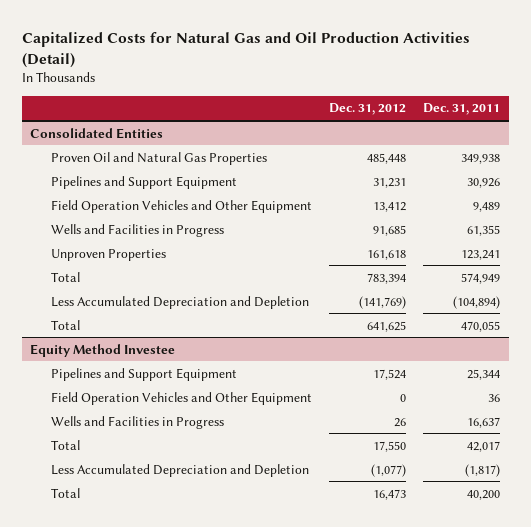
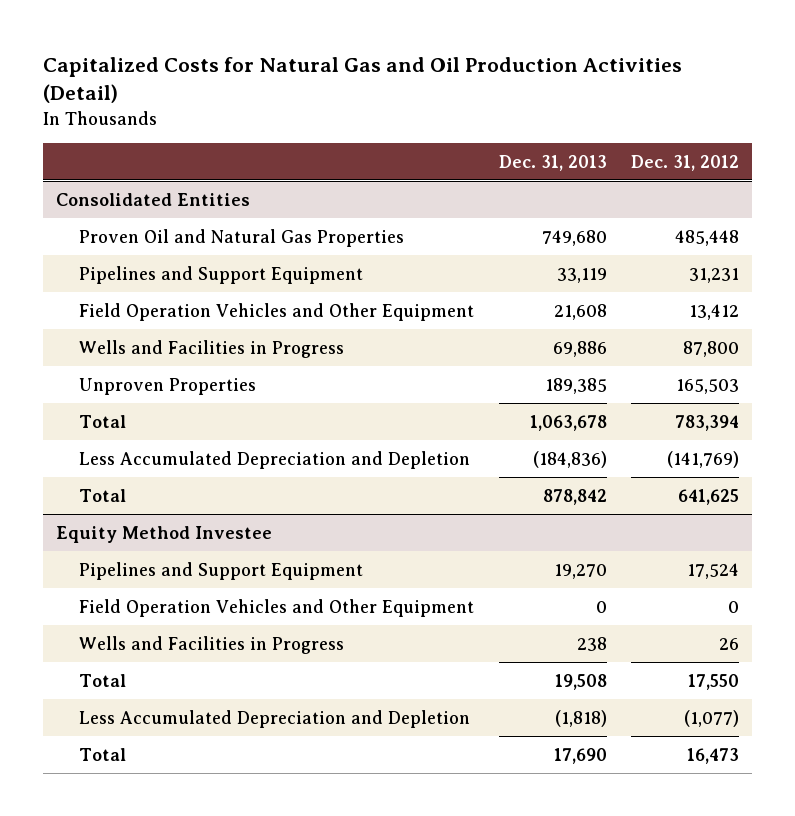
[423,103,501,116] Dec. 31, 2011 -> none
none -> [498,154,607,171] Dec. 31, 2013
[373,224,407,236] 91,685 -> [683,340,740,357] 87,800
[367,249,407,260] 161,618 -> [676,378,740,394] 165,503

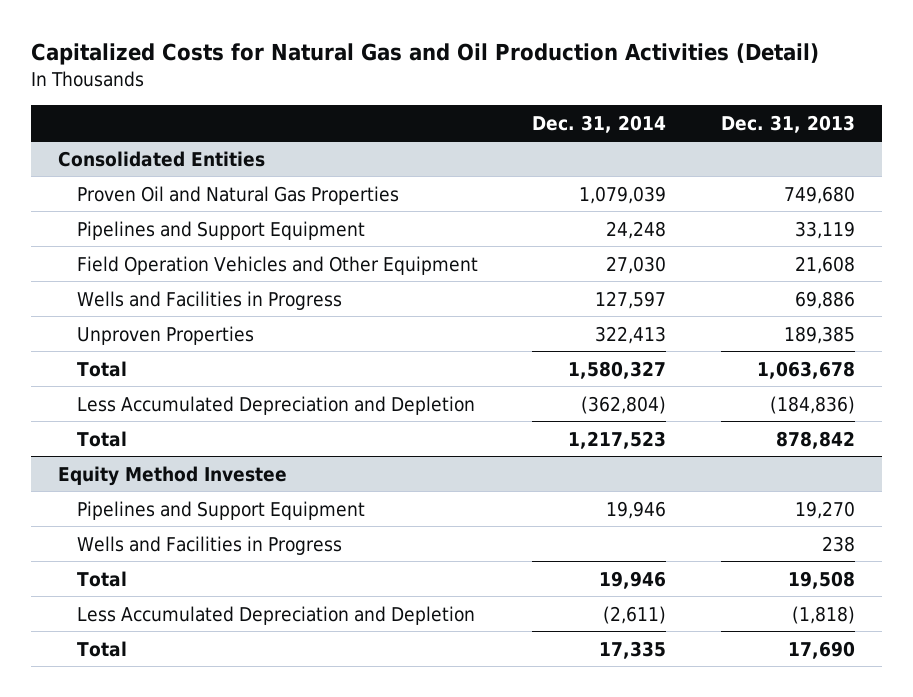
[631,154,740,171] Dec. 31, 2012 -> none
none -> [532,114,667,133] Dec. 31, 2014
[78,598,474,617] Field Operation Vehicles and Other Equipment -> none

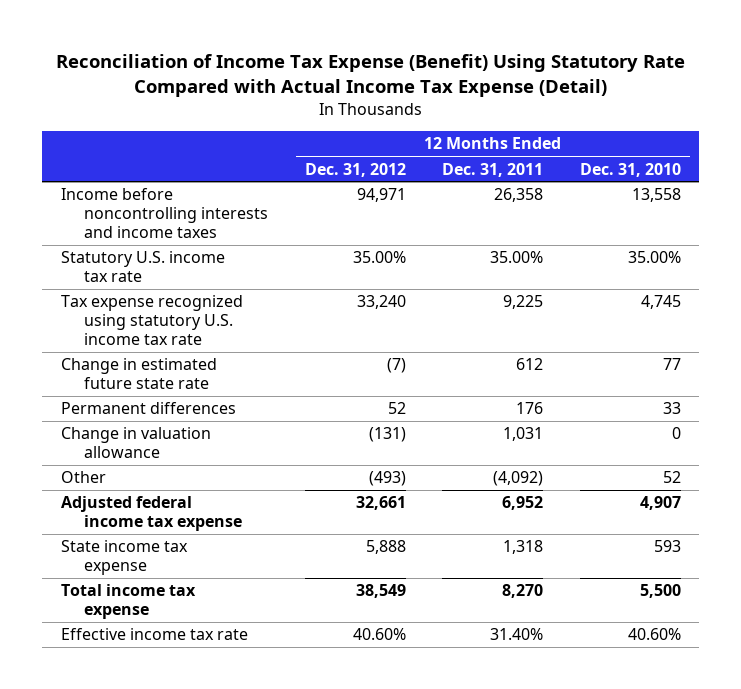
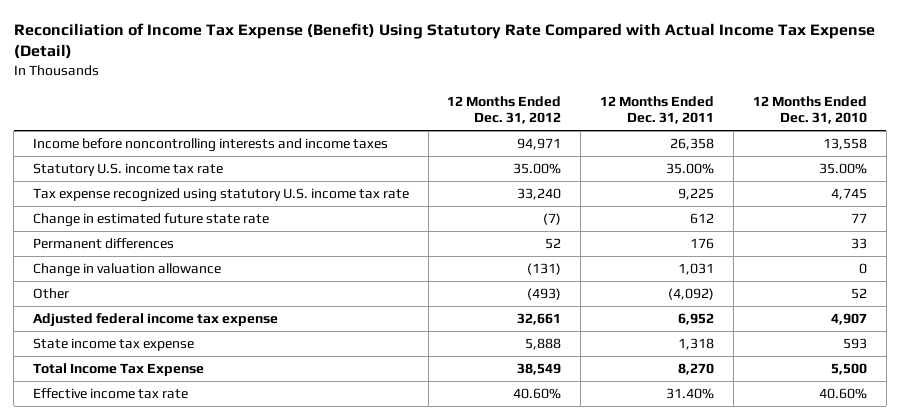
[60,584,196,620] Total income tax expense -> [32,363,204,377] Total Income Tax Expense

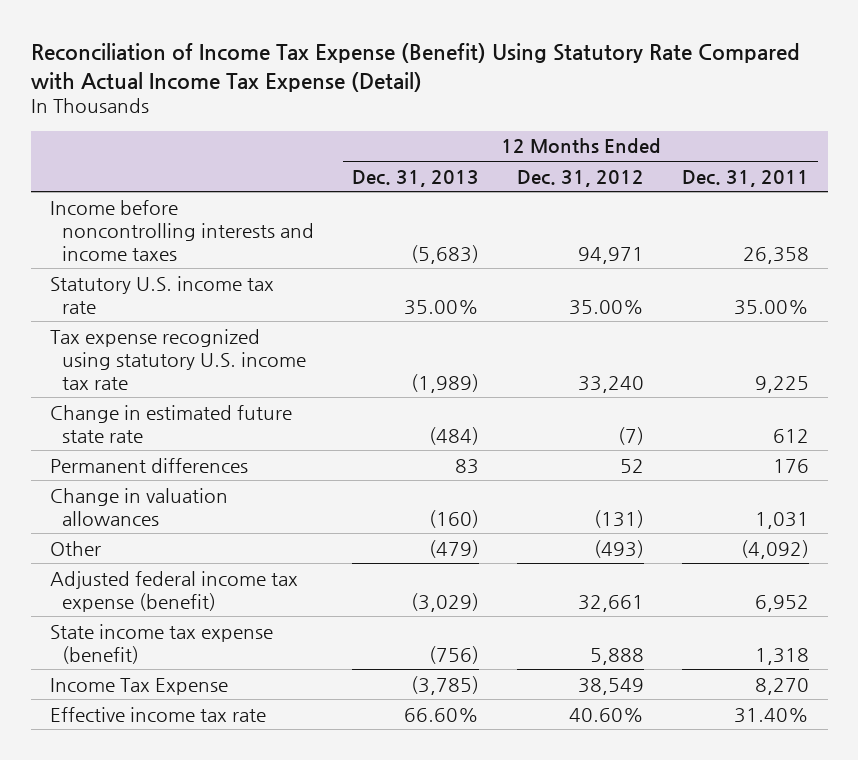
[752,96,867,125] 12 Months Ended Dec. 31, 2010 -> none
none -> [352,169,480,187] Dec. 31, 2013
[32,263,221,278] Change in valuation allowance -> [49,487,228,526] Change in valuation allowances
[32,313,278,328] Adjusted federal income tax expense -> [49,570,298,612] Adjusted federal income tax expense (benefit)
[32,338,194,352] State income tax expense -> [49,623,273,664] State income tax expense (benefit)
[32,363,204,377] Total Income Tax Expense -> [49,677,228,695] Income Tax Expense

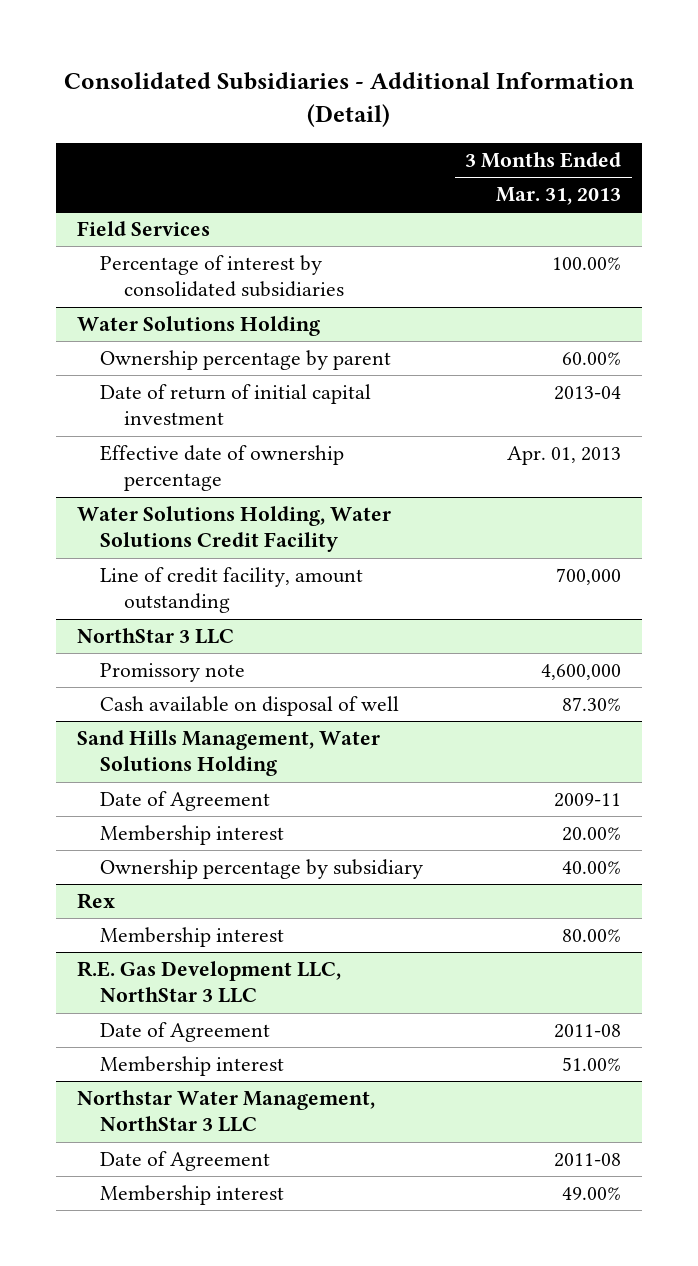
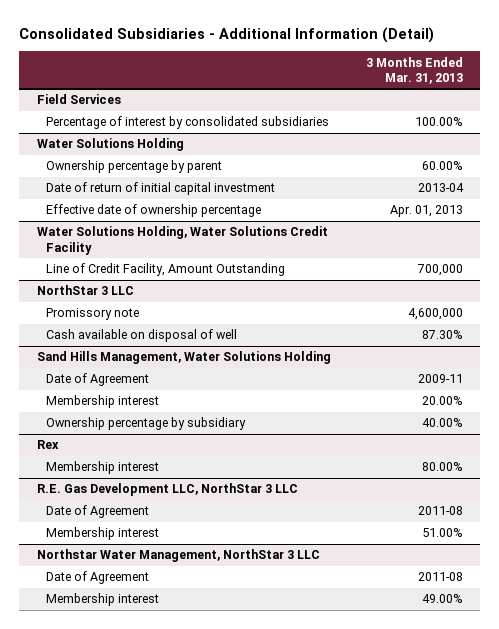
[100,566,364,614] Line of credit facility, amount outstanding -> [45,263,285,277] Line of Credit Facility, Amount Outstanding

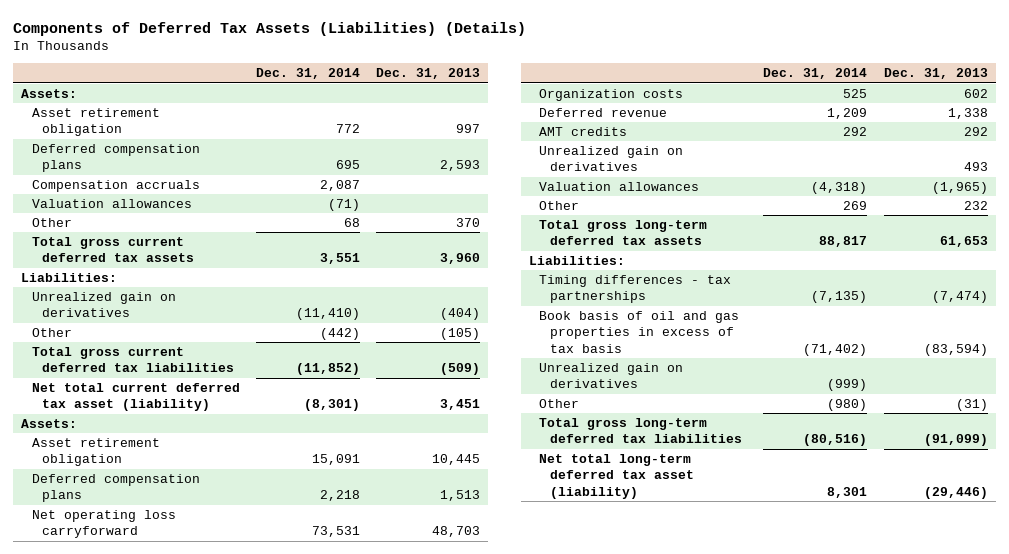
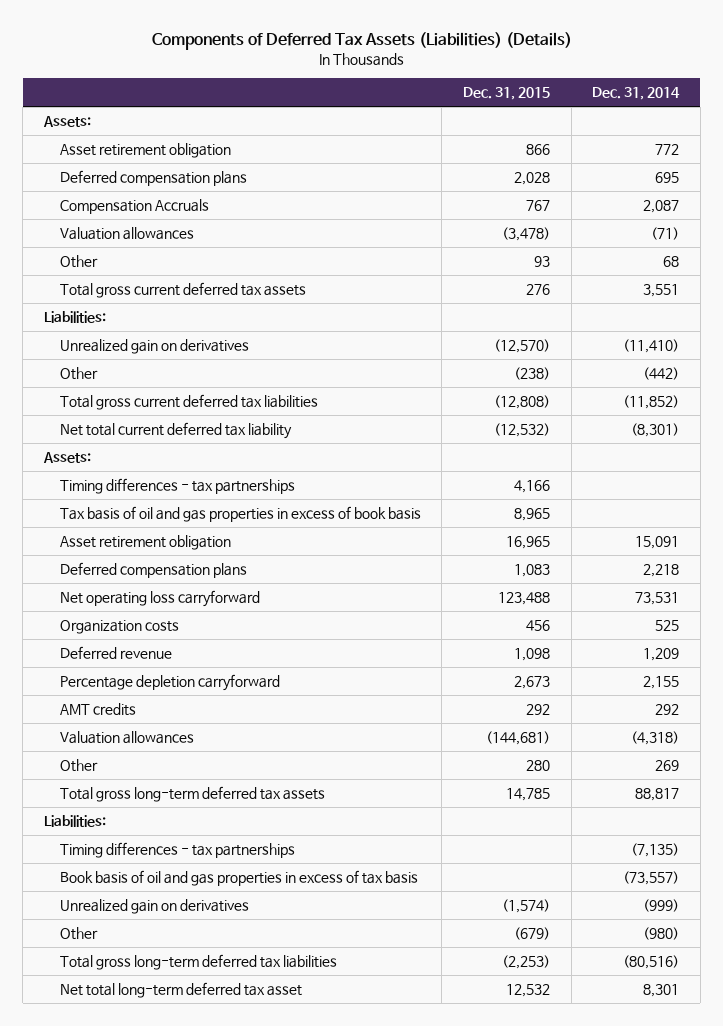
[376,68,481,80] Dec. 31, 2013 -> none
none -> [462,87,550,101] Dec. 31, 2015
[31,179,200,192] Compensation accruals -> [59,199,209,215] Compensation Accruals
[31,382,240,412] Net total current deferred tax asset (liability) -> [59,422,292,440] Net total current deferred tax liability
none -> [59,478,295,495] Timing differences - tax partnerships
none -> [59,506,421,523] Tax basis of oil and gas properties in excess of book basis
none -> [59,674,280,692] Percentage depletion carryforward
[539,145,684,172] Unrealized gain on derivatives -> none
[803,343,868,356] (71,402) -> [623,871,680,886] (73,557)
[539,453,694,499] Net total long-term deferred tax asset (liability) -> [59,982,302,999] Net total long-term deferred tax asset

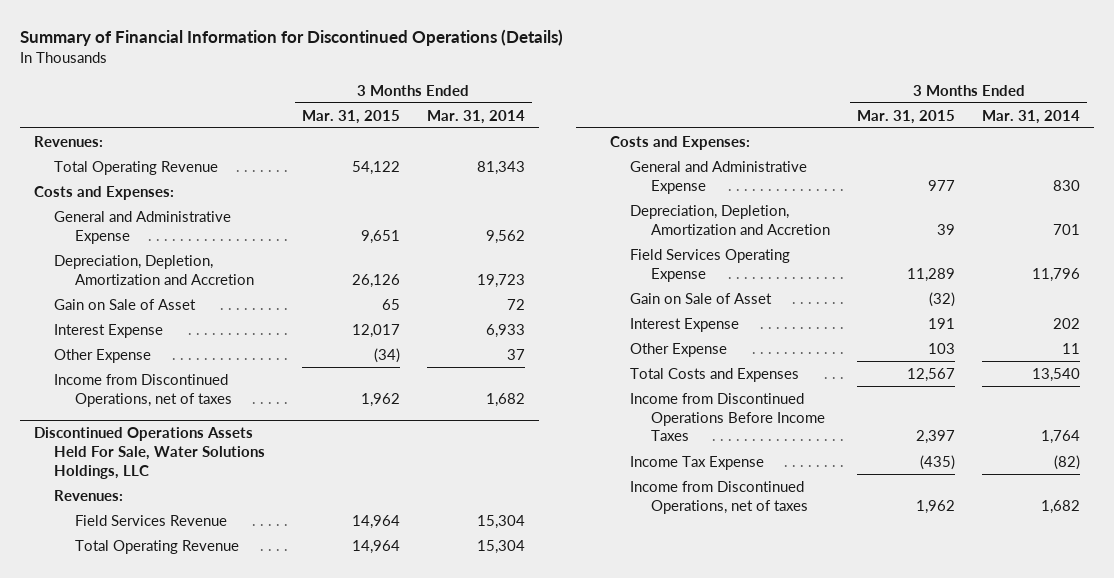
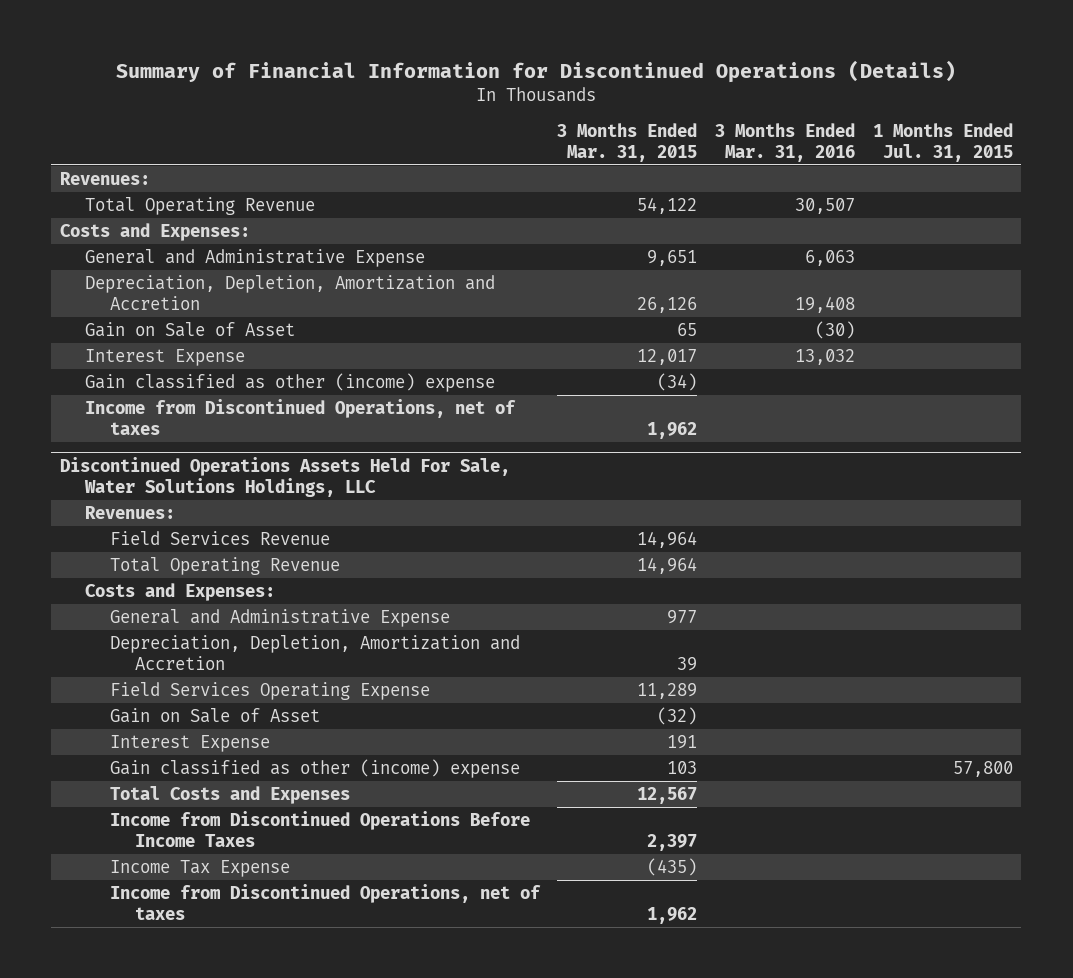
[426,109,525,124] Mar. 31, 2014 -> none
none -> [715,122,856,162] 3 Months Ended Mar. 31, 2016
none -> [872,122,1013,162] 1 Months Ended Jul. 31, 2015
[54,348,152,363] Other Expense -> [84,373,495,393] Gain classified as other (income) expense
[630,342,728,357] Other Expense -> [109,759,520,779] Gain classified as other (income) expense

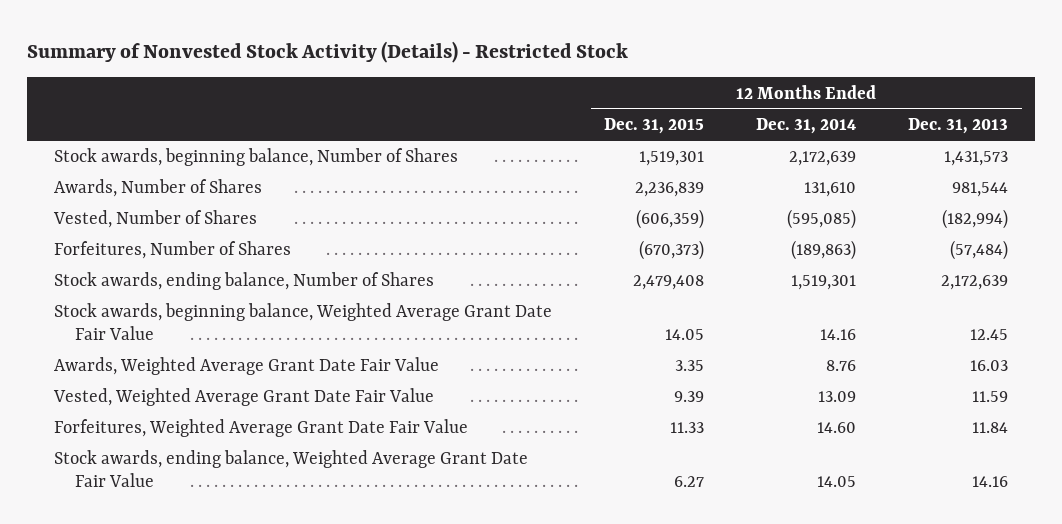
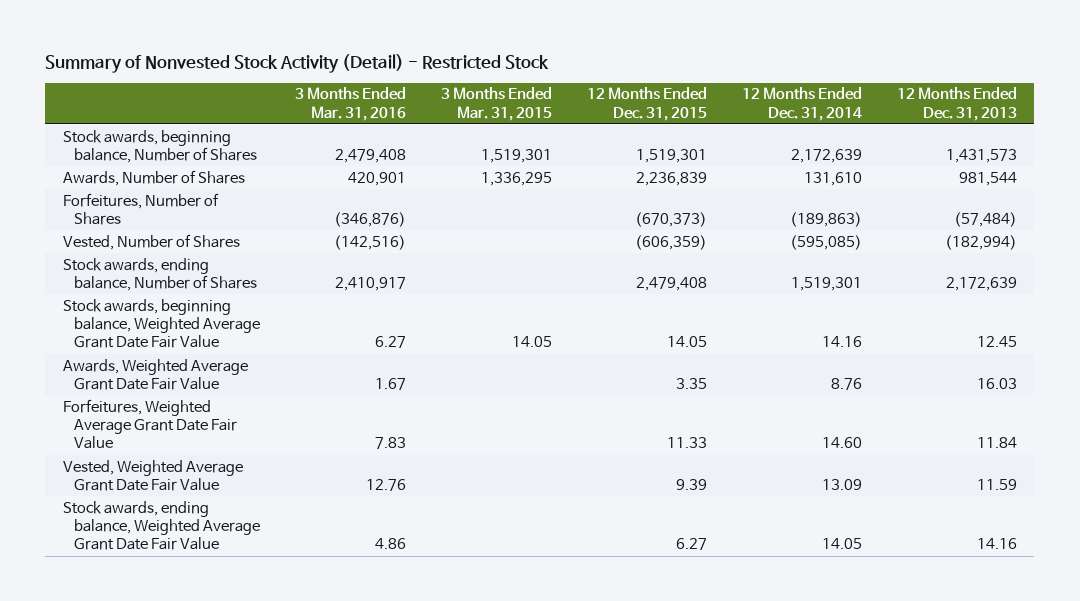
[27,40,629,63] Summary of Nonvested Stock Activity (Details) - Restricted Stock -> [45,54,550,74] Summary of Nonvested Stock Activity (Detail) - Restricted Stock
none -> [295,87,407,121] 3 Months Ended Mar. 31, 2016
none -> [441,87,553,121] 3 Months Ended Mar. 31, 2015
[52,210,257,229] Vested, Number of Shares -> [62,233,240,250] Vested, Number of Shares
[52,388,434,407] Vested, Weighted Average Grant Date Fair Value -> [62,459,243,492] Vested, Weighted Average Grant Date Fair Value

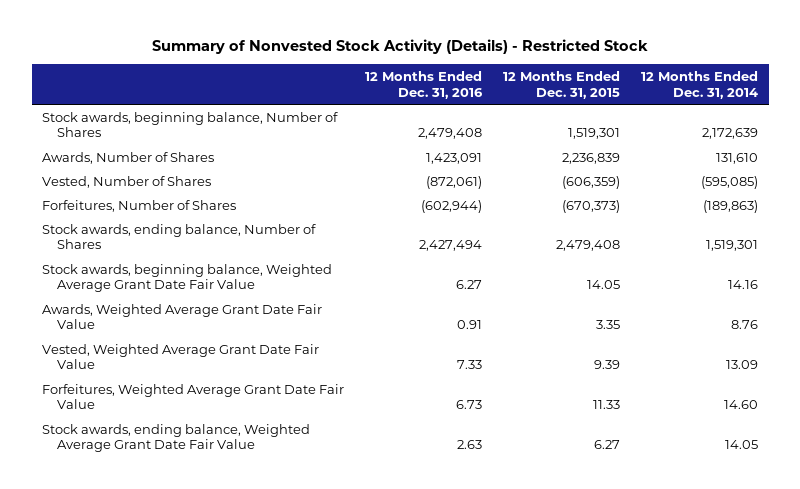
[45,54,550,74] Summary of Nonvested Stock Activity (Detail) - Restricted Stock -> [152,39,649,55] Summary of Nonvested Stock Activity (Details) - Restricted Stock
[295,87,407,121] 3 Months Ended Mar. 31, 2016 -> none
[441,87,553,121] 3 Months Ended Mar. 31, 2015 -> none
[896,87,1017,121] 12 Months Ended Dec. 31, 2013 -> none
none -> [365,70,484,99] 12 Months Ended Dec. 31, 2016
[62,192,219,226] Forfeitures, Number of Shares -> [42,199,237,212] Forfeitures, Number of Shares
[62,398,238,450] Forfeitures, Weighted Average Grant Date Fair Value -> [42,383,345,410] Forfeitures, Weighted Average Grant Date Fair Value

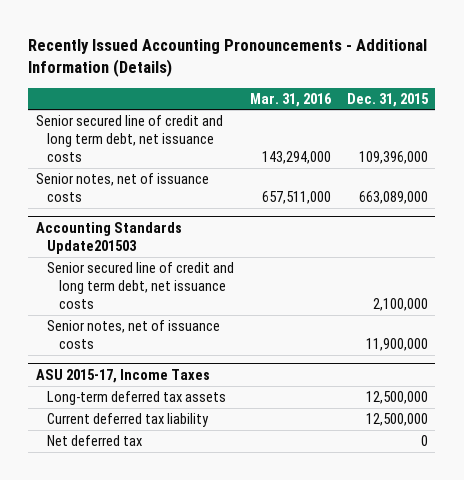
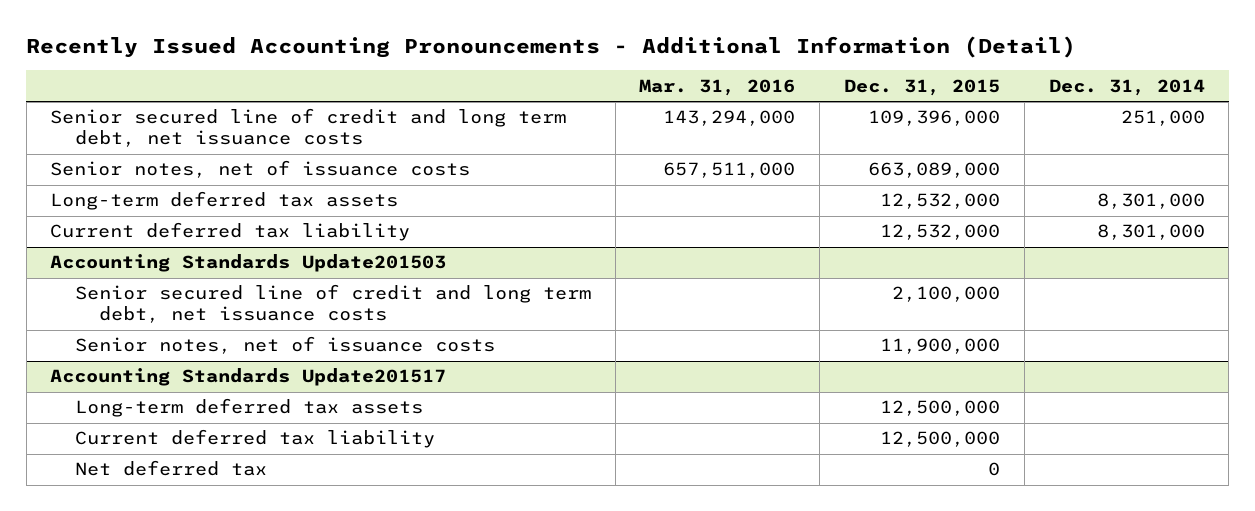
[28,38,428,78] Recently Issued Accounting Pronouncements - Additional Information (Details) -> [26,36,1077,59] Recently Issued Accounting Pronouncements - Additional Information (Detail)
none -> [1048,78,1205,96] Dec. 31, 2014
none -> [50,191,399,211] Long-term deferred tax assets
none -> [50,222,411,242] Current deferred tax liability
[36,368,211,383] ASU 2015-17, Income Taxes -> [50,368,447,387] Accounting Standards Update201517

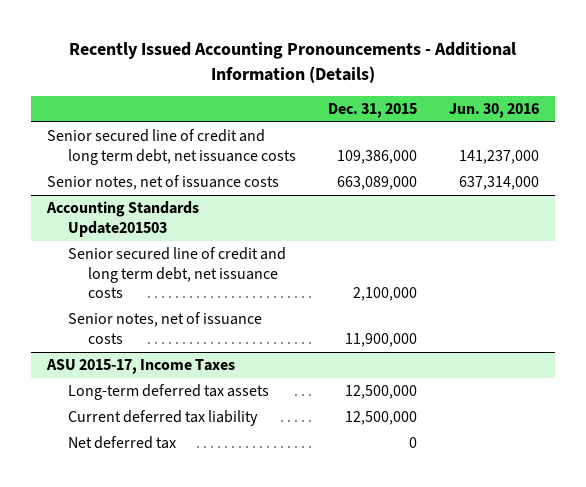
[26,36,1077,59] Recently Issued Accounting Pronouncements - Additional Information (Detail) -> [68,42,516,83] Recently Issued Accounting Pronouncements - Additional Information (Details)
[639,78,796,96] Mar. 31, 2016 -> none
[1048,78,1205,96] Dec. 31, 2014 -> none
none -> [449,102,540,118] Jun. 30, 2016
[868,110,1001,127] 109,396,000 -> [336,149,417,164] 109,386,000
[50,191,399,211] Long-term deferred tax assets -> none
[50,222,411,242] Current deferred tax liability -> none
[50,368,447,387] Accounting Standards Update201517 -> none
none -> [45,359,235,375] ASU 2015-17, Income Taxes

